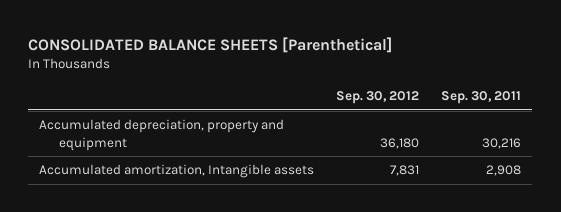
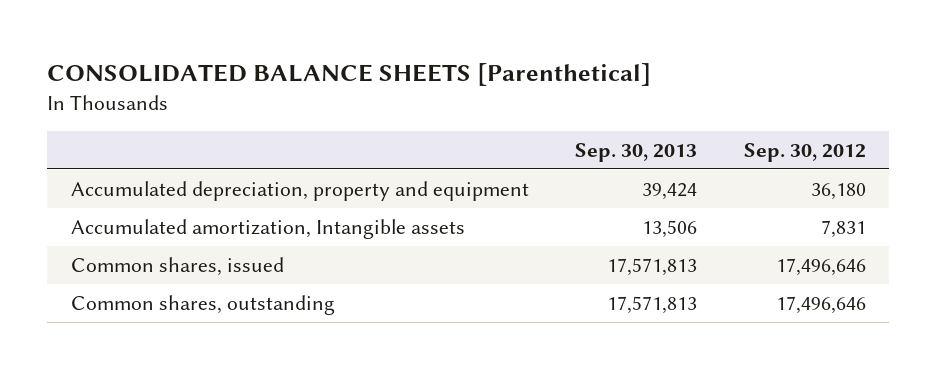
[441,91,522,105] Sep. 30, 2011 -> none
none -> [575,143,698,163] Sep. 30, 2013
none -> [70,256,284,276] Common shares, issued
none -> [70,294,335,315] Common shares, outstanding

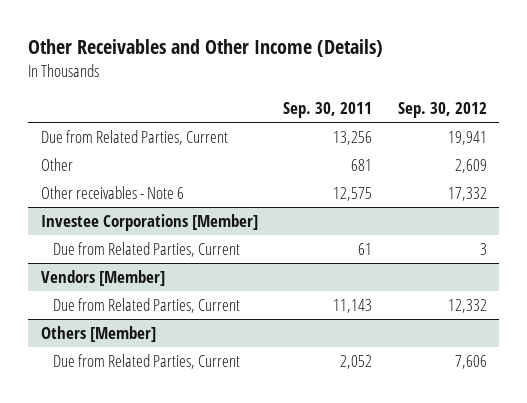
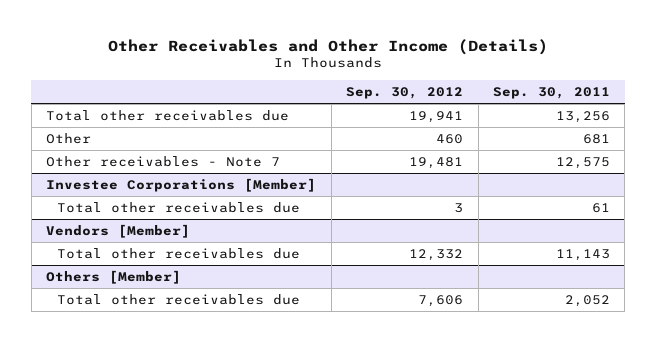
[40,130,228,146] Due from Related Parties, Current -> [46,109,290,121] Total other receivables due
[454,159,487,174] 2,609 -> [436,133,464,144] 460
[40,186,184,200] Other receivables - Note 6 -> [46,155,281,167] Other receivables - Note 7
[447,187,487,202] 17,332 -> [409,156,464,169] 19,481
[53,242,241,258] Due from Related Parties, Current -> [57,201,301,213] Total other receivables due
[53,298,241,314] Due from Related Parties, Current -> [57,247,301,259] Total other receivables due
[53,354,241,370] Due from Related Parties, Current -> [57,293,301,305] Total other receivables due

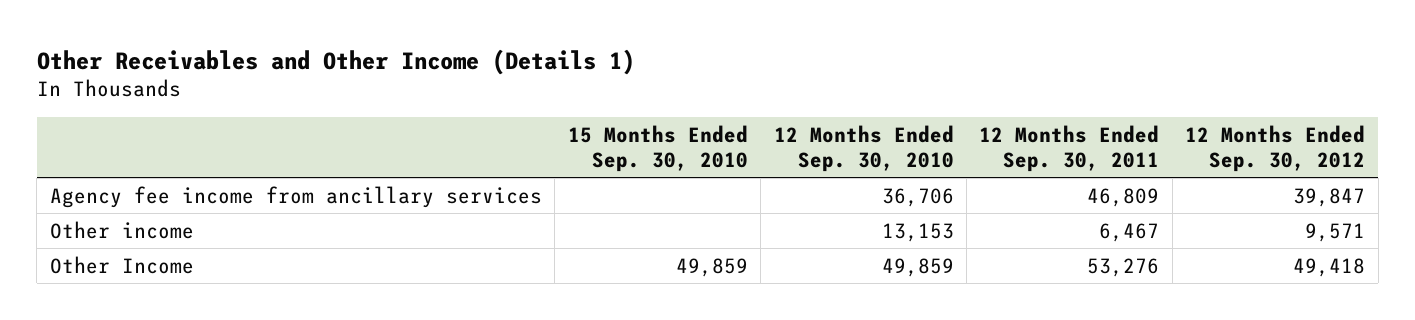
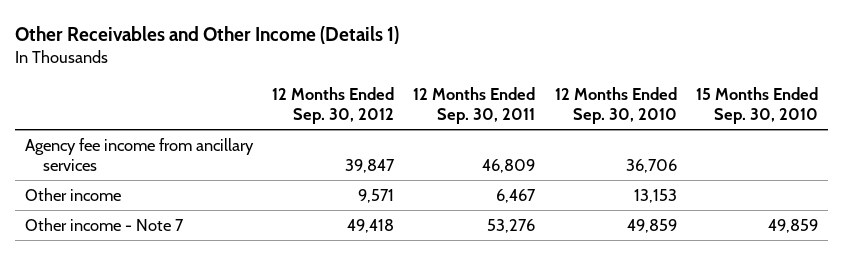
[49,255,194,274] Other Income -> [24,218,184,232] Other income - Note 7

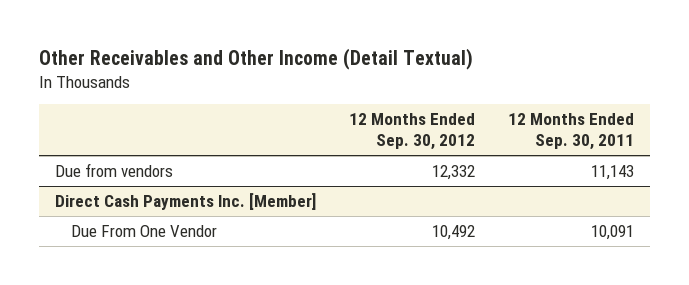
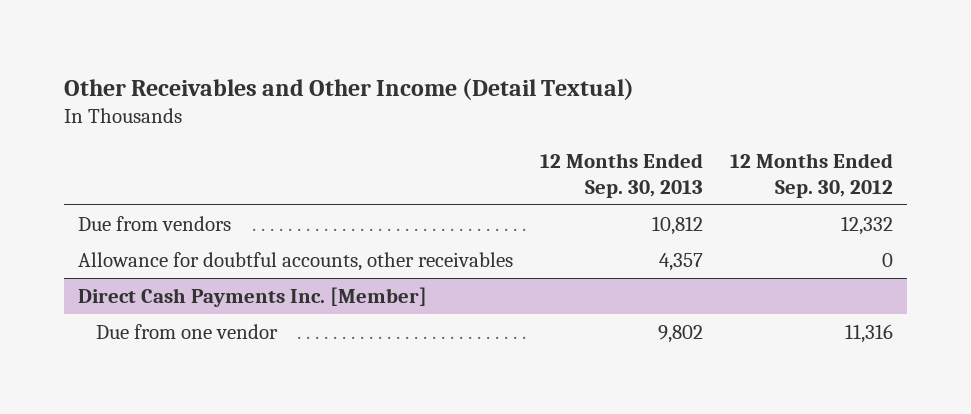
[507,113,634,151] 12 Months Ended Sep. 30, 2011 -> none
none -> [540,153,704,198] 12 Months Ended Sep. 30, 2013
none -> [77,252,513,272] Allowance for doubtful accounts, other receivables
[71,224,218,237] Due From One Vendor -> [95,324,278,340] Due from one vendor
[432,224,476,240] 10,492 -> [845,324,894,344] 11,316

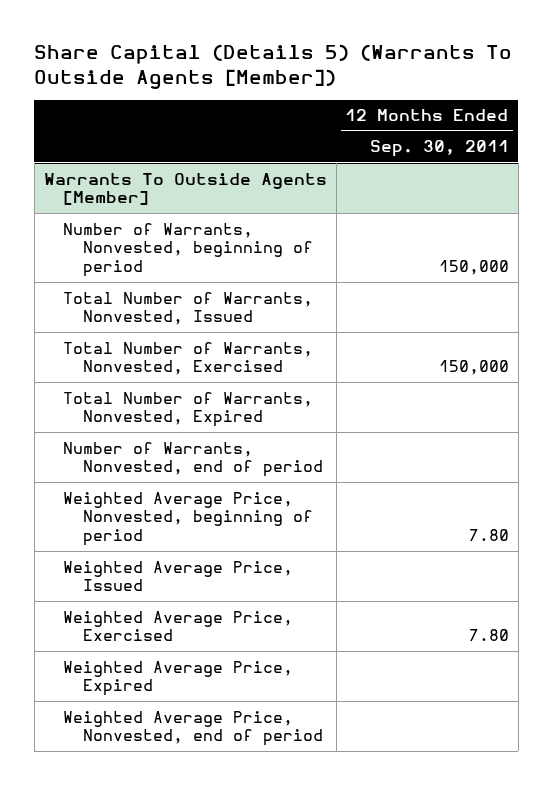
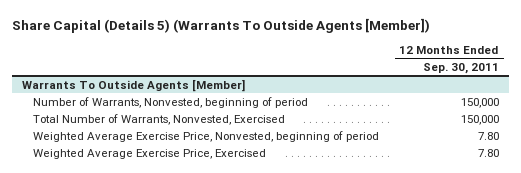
[63,291,314,326] Total Number of Warrants, Nonvested, Issued -> none
[63,391,314,428] Total Number of Warrants, Nonvested, Expired -> none
[63,441,323,478] Number of Warrants, Nonvested, end of period -> none
[63,560,294,592] Weighted Average Price, Issued -> none
[63,660,294,697] Weighted Average Price, Expired -> none
[63,710,323,747] Weighted Average Price, Nonvested, end of period -> none
[63,491,313,547] Weighted Average Price, Nonvested, beginning of period -> [33,130,380,142] Weighted Average Exercise Price, Nonvested, beginning of period
[63,610,294,642] Weighted Average Price, Exercised -> [33,148,267,159] Weighted Average Exercise Price, Exercised

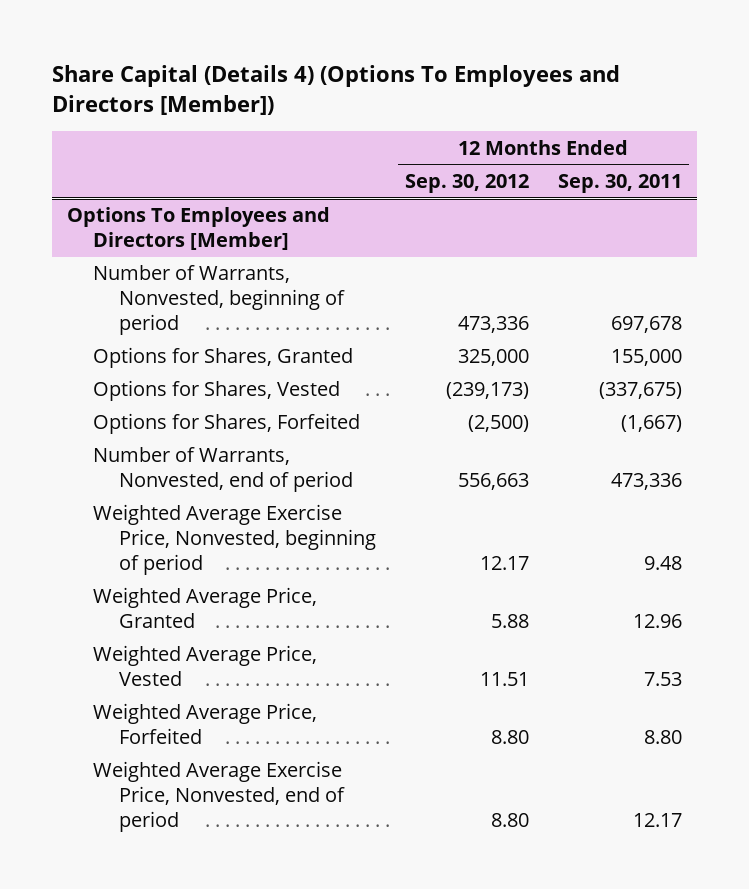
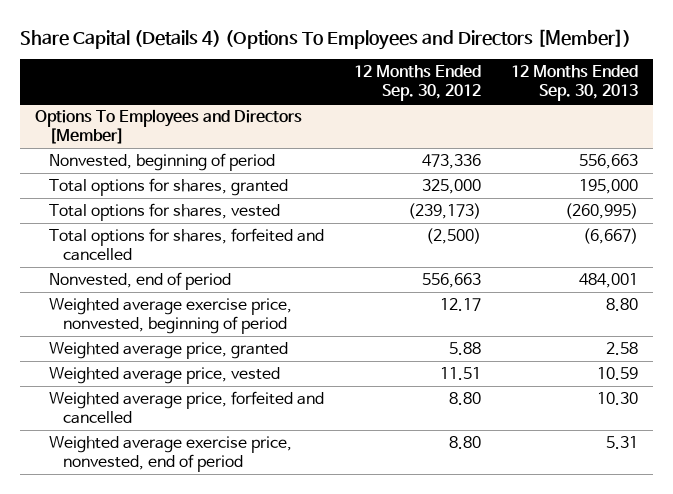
[558,173,683,193] Sep. 30, 2011 -> none
none -> [511,65,639,102] 12 Months Ended Sep. 30, 2013
[92,265,345,335] Number of Warrants, Nonvested, beginning of period -> [49,153,276,172] Nonvested, beginning of period
[92,347,353,369] Options for Shares, Granted -> [49,178,289,197] Total options for shares, granted
[92,380,340,402] Options for Shares, Vested -> [49,203,281,222] Total options for shares, vested
[92,413,360,435] Options for Shares, Forfeited -> [49,228,325,261] Total options for shares, forfeited and cancelled
[92,447,353,493] Number of Warrants, Nonvested, end of period -> [49,272,232,291] Nonvested, end of period
[92,504,376,575] Weighted Average Exercise Price, Nonvested, beginning of period -> [49,298,293,334] Weighted average exercise price, nonvested, beginning of period
[92,587,317,629] Weighted Average Price, Granted -> [49,342,289,360] Weighted average price, granted
[92,645,317,687] Weighted Average Price, Vested -> [49,367,281,385] Weighted average price, vested
[92,703,317,745] Weighted Average Price, Forfeited -> [49,391,325,424] Weighted average price, forfeited and cancelled
[92,761,345,832] Weighted Average Exercise Price, Nonvested, end of period -> [49,436,293,472] Weighted average exercise price, nonvested, end of period

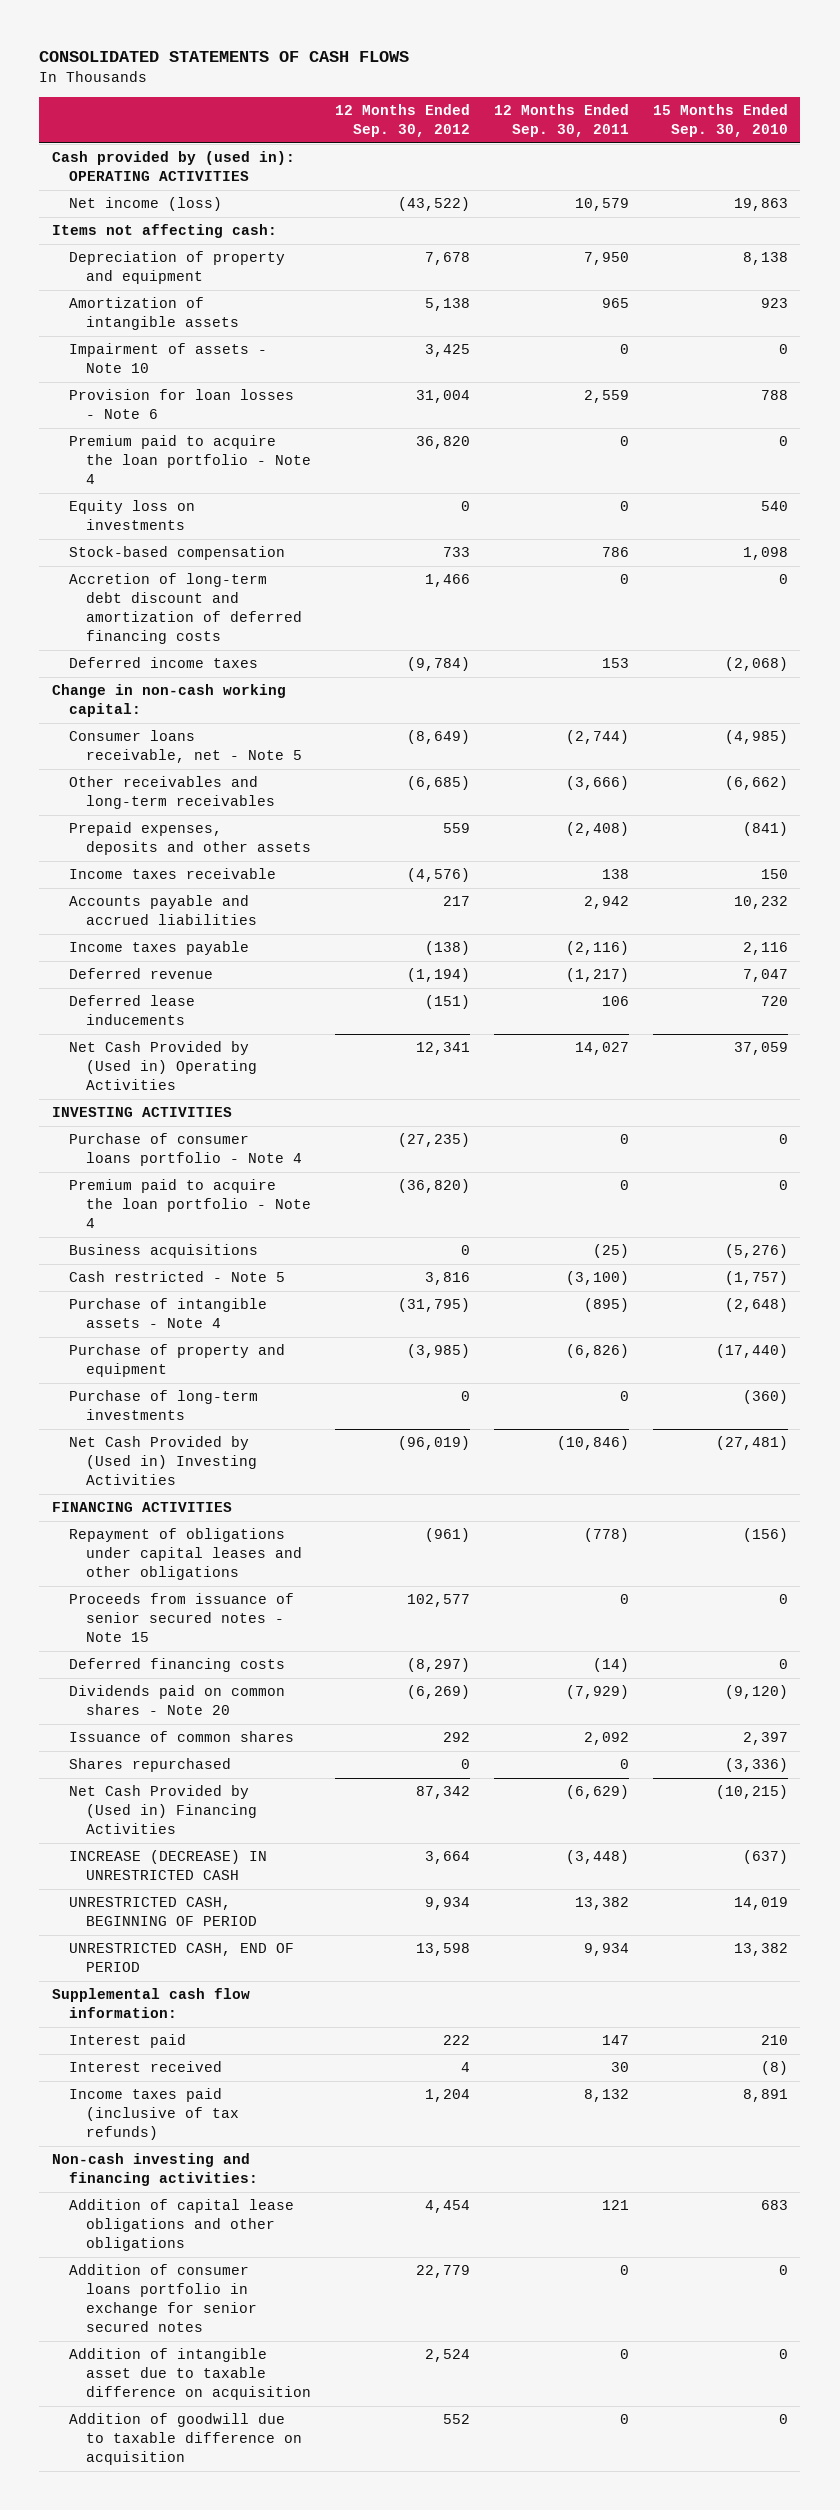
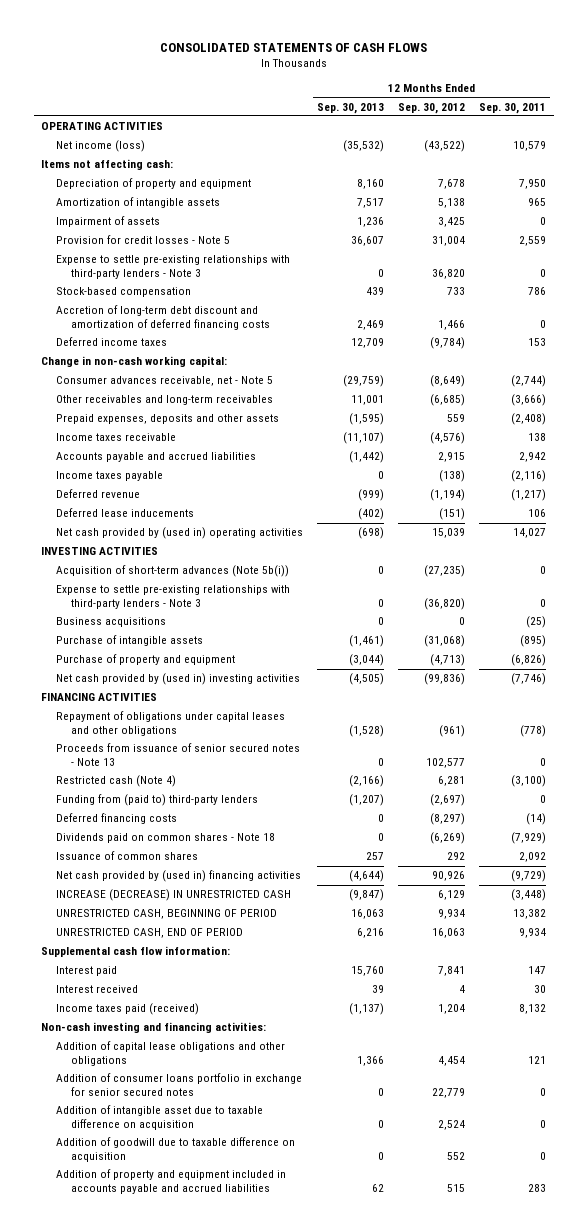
[653,103,789,137] 15 Months Ended Sep. 30, 2010 -> none
none -> [317,102,385,114] Sep. 30, 2013
[51,151,295,182] Cash provided by (used in): OPERATING ACTIVITIES -> [41,122,164,131] OPERATING ACTIVITIES
[68,500,195,531] Equity loss on investments -> none
[68,343,267,374] Impairment of assets - Note 10 -> [55,216,160,228] Impairment of assets
[68,389,294,420] Provision for loan losses - Note 6 -> [55,235,230,245] Provision for credit losses - Note 5
[68,435,312,485] Premium paid to acquire the loan portfolio - Note 4 -> [55,255,290,279] Expense to settle pre-existing relationships with third-party lenders - Note 3
[68,730,303,764] Consumer loans receivable, net - Note 5 -> [55,376,273,387] Consumer advances receivable, net - Note 5
[443,896,471,907] 217 -> [438,452,466,463] 2,915
[68,1041,258,1091] Net Cash Provided by (Used in) Operating Activities -> [55,527,303,540] Net cash provided by (used in) operating activities
[416,1042,471,1056] 12,341 -> [432,528,466,539] 15,039
[68,1133,303,1167] Purchase of consumer loans portfolio - Note 4 -> [55,565,289,578] Acquisition of short-term advances (Note 5b(i))
[68,1179,312,1229] Premium paid to acquire the loan portfolio - Note 4 -> [55,585,290,609] Expense to settle pre-existing relationships with third-party lenders - Note 3
[68,1271,285,1283] Cash restricted - Note 5 -> none
[68,1390,258,1421] Purchase of long-term investments -> none
[68,1298,267,1329] Purchase of intangible assets - Note 4 -> [55,635,203,647] Purchase of intangible assets
[398,1298,471,1313] (31,795) -> [424,635,466,648] (31,068)
[407,1344,471,1359] (3,985) -> [430,654,466,667] (4,713)
[68,1436,258,1486] Net Cash Provided by (Used in) Investing Activities -> [55,673,300,686] Net cash provided by (used in) investing activities
[398,1436,471,1451] (96,019) -> [424,673,466,686] (99,836)
[557,1436,630,1451] (10,846) -> [511,673,547,686] (7,746)
[68,1593,294,1643] Proceeds from issuance of senior secured notes - Note 15 -> [55,743,300,766] Proceeds from issuance of senior secured notes - Note 13
none -> [55,775,176,788] Restricted cash (Note 4)
none -> [55,794,258,807] Funding from (paid to) third-party lenders
[68,1685,285,1716] Dividends paid on common shares - Note 20 -> [55,833,275,844] Dividends paid on common shares - Note 18
[68,1758,231,1773] Shares repurchased -> none
[68,1785,258,1835] Net Cash Provided by (Used in) Financing Activities -> [55,870,301,883] Net cash provided by (used in) financing activities
[416,1786,471,1800] 87,342 -> [432,871,466,882] 90,926
[566,1785,630,1800] (6,629) -> [511,870,547,883] (9,729)
[425,1851,471,1865] 3,664 -> [438,890,466,901] 6,129
[416,1943,471,1957] 13,598 -> [432,928,466,939] 16,063
[443,2035,471,2046] 222 -> [438,966,466,977] 7,841
[68,2088,240,2141] Income taxes paid (inclusive of tax refunds) -> [55,1003,199,1016] Income taxes paid (received)
none -> [55,1169,286,1194] Addition of property and equipment included in accounts payable and accrued liabilities

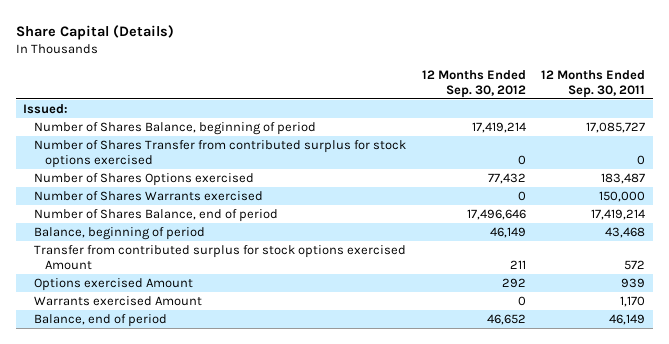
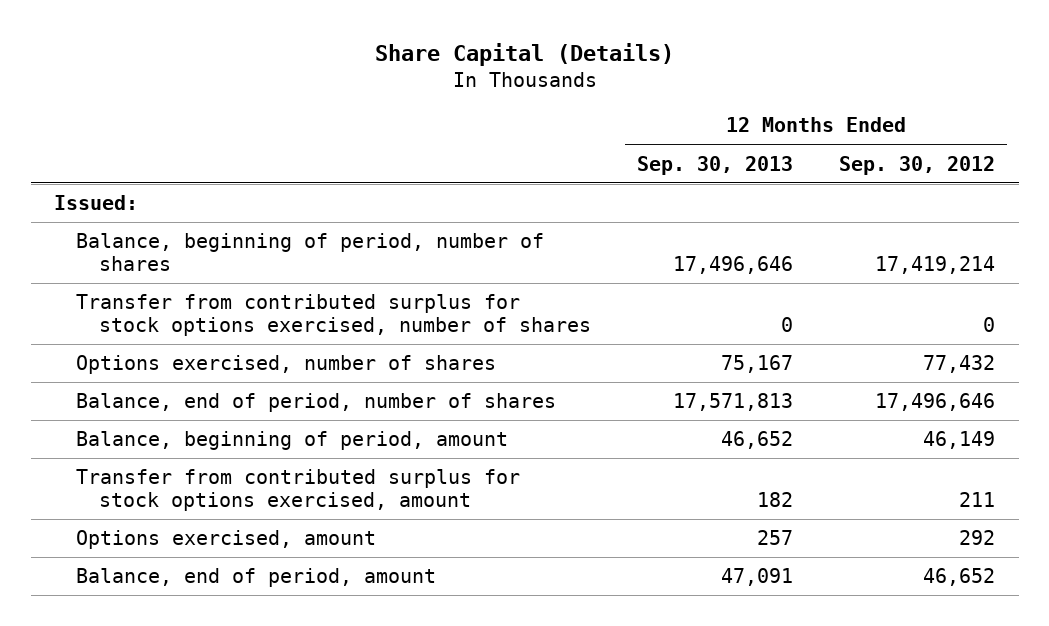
[541,69,646,98] 12 Months Ended Sep. 30, 2011 -> none
none -> [637,155,794,175] Sep. 30, 2013
[34,191,264,202] Number of Shares Warrants exercised -> none
[34,296,203,307] Warrants exercised Amount -> none
[34,122,317,136] Number of Shares Balance, beginning of period -> [76,233,545,272] Balance, beginning of period, number of shares
[34,140,407,169] Number of Shares Transfer from contributed surplus for stock options exercised -> [76,294,591,337] Transfer from contributed surplus for stock options exercised, number of shares
[34,173,255,187] Number of Shares Options exercised -> [76,355,497,375] Options exercised, number of shares
[34,209,279,223] Number of Shares Balance, end of period -> [76,393,557,413] Balance, end of period, number of shares
[34,227,206,241] Balance, beginning of period -> [76,431,509,451] Balance, beginning of period, amount
[34,245,407,271] Transfer from contributed surplus for stock options exercised Amount -> [76,469,521,512] Transfer from contributed surplus for stock options exercised, amount
[34,278,194,292] Options exercised Amount -> [76,530,377,550] Options exercised, amount
[34,314,168,328] Balance, end of period -> [76,568,437,588] Balance, end of period, amount

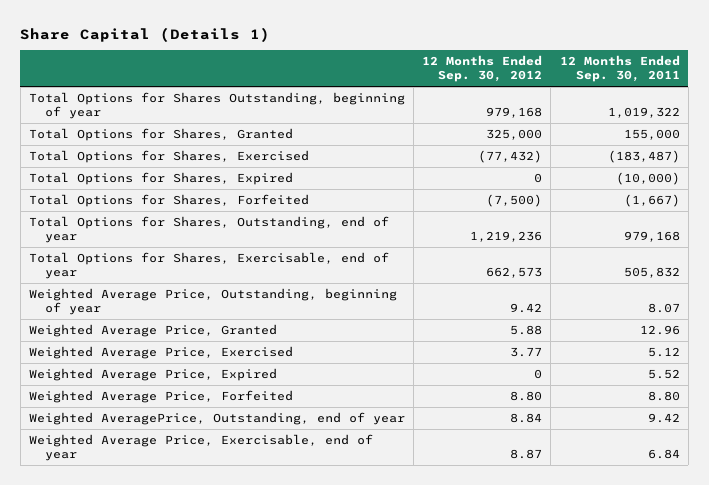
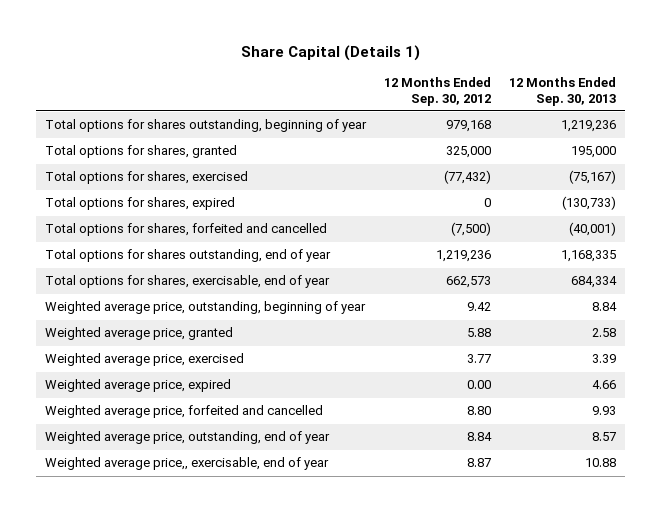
[559,55,680,83] 12 Months Ended Sep. 30, 2011 -> none
none -> [508,77,616,106] 12 Months Ended Sep. 30, 2013
[29,92,406,120] Total Options for Shares Outstanding, beginning of year -> [45,119,368,133] Total options for shares outstanding, beginning of year
[29,128,294,142] Total Options for Shares, Granted -> [45,145,238,159] Total options for shares, granted
[29,150,310,164] Total Options for Shares, Exercised -> [45,171,249,185] Total options for shares, exercised
[29,172,294,186] Total Options for Shares, Expired -> [45,197,236,211] Total options for shares, expired
[29,194,310,208] Total Options for Shares, Forfeited -> [45,223,328,237] Total options for shares, forfeited and cancelled
[29,216,390,244] Total Options for Shares, Outstanding, end of year -> [45,249,332,263] Total options for shares outstanding, end of year
[29,252,390,280] Total Options for Shares, Exercisable, end of year -> [45,275,331,289] Total options for shares, exercisable, end of year
[29,288,398,316] Weighted Average Price, Outstanding, beginning of year -> [45,301,367,315] Weighted average price, outstanding, beginning of year
[29,324,278,338] Weighted Average Price, Granted -> [45,327,234,341] Weighted average price, granted
[29,346,294,360] Weighted Average Price, Exercised -> [45,353,245,367] Weighted average price, exercised
[29,368,278,382] Weighted Average Price, Expired -> [45,379,232,393] Weighted average price, expired
[534,369,543,380] 0 -> [467,380,492,390] 0.00
[29,390,294,404] Weighted Average Price, Forfeited -> [45,405,324,419] Weighted average price, forfeited and cancelled
[29,412,406,426] Weighted AveragePrice, Outstanding, end of year -> [45,431,331,445] Weighted average price, outstanding, end of year
[29,434,374,462] Weighted Average Price, Exercisable, end of year -> [45,457,330,471] Weighted average price,, exercisable, end of year

